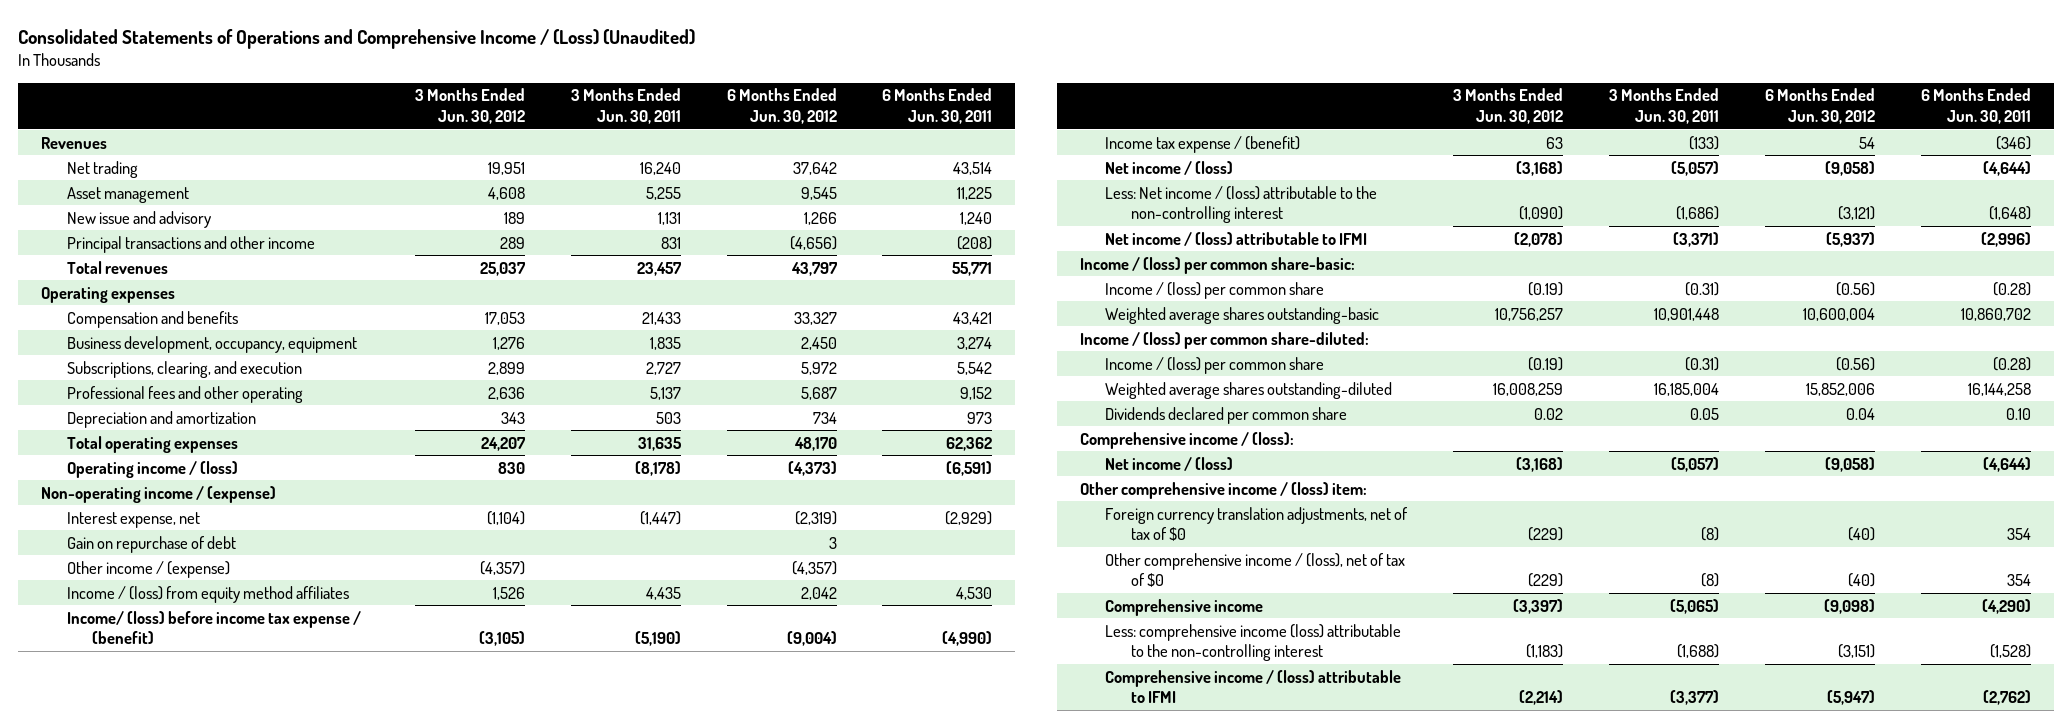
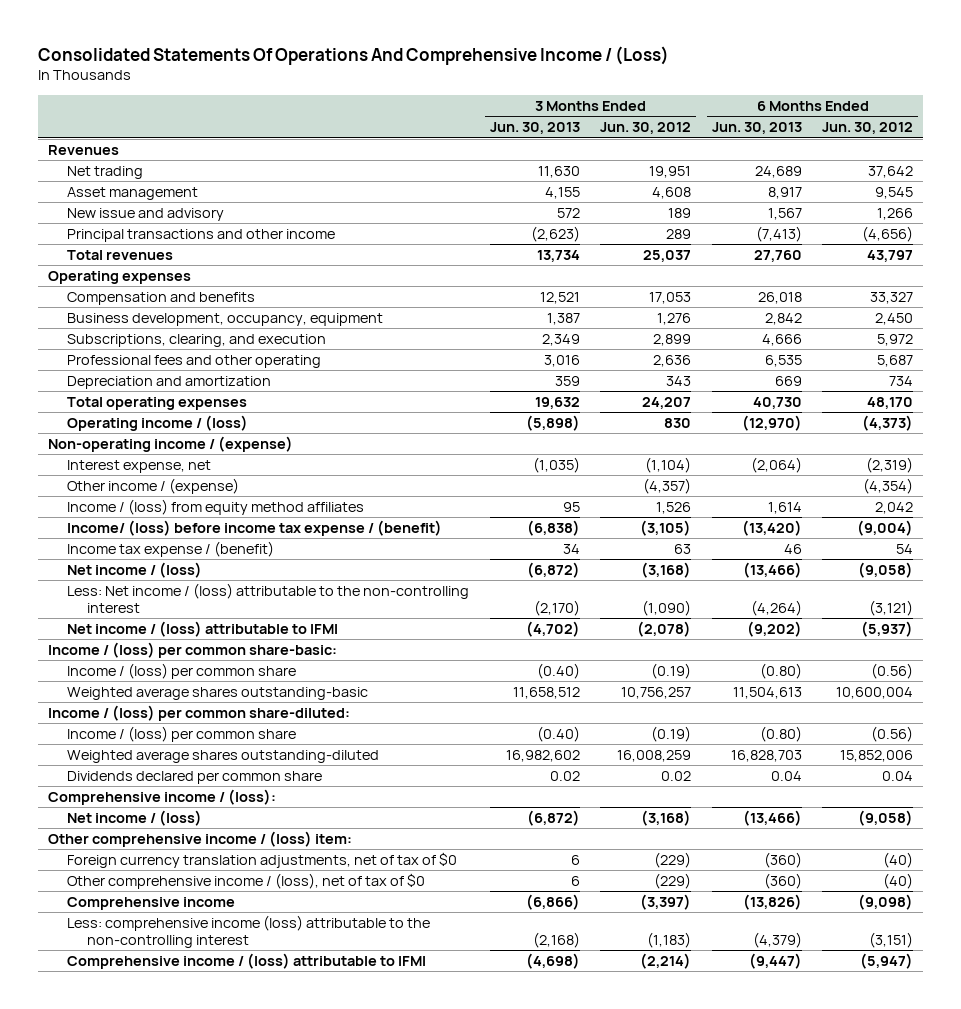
[18,28,696,49] Consolidated Statements of Operations and Comprehensive Income / (Loss) (Unaudited) -> [37,45,669,65] Consolidated Statements Of Operations And Comprehensive Income / (Loss)
[570,88,681,125] 3 Months Ended Jun. 30, 2011 -> none
[882,88,993,125] 6 Months Ended Jun. 30, 2011 -> none
none -> [489,122,580,135] Jun. 30, 2013
none -> [711,122,802,135] Jun. 30, 2013
[66,535,236,553] Gain on repurchase of debt -> none
[791,560,837,575] (4,357) -> [863,478,914,495] (4,354)

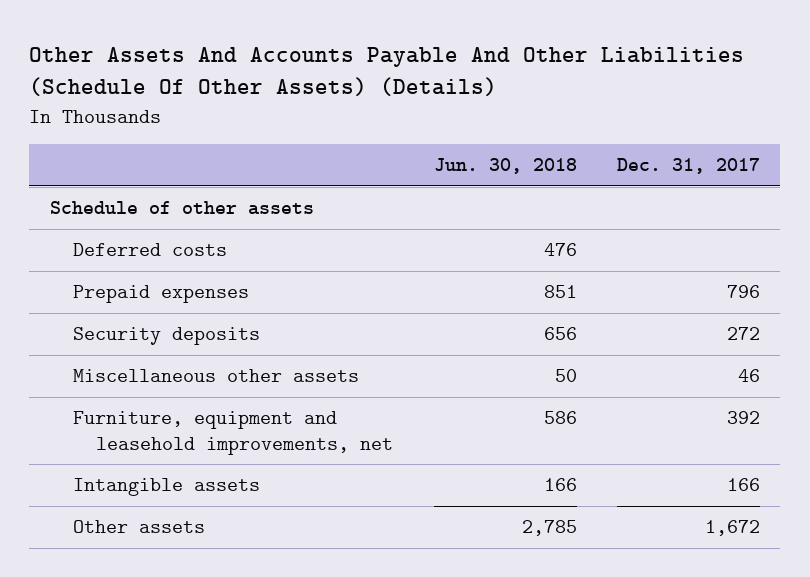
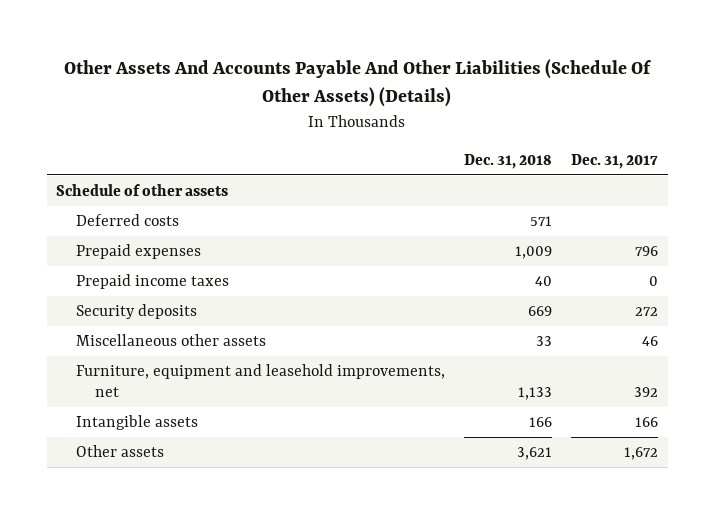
[433,158,577,175] Jun. 30, 2018 -> none
none -> [463,153,552,169] Dec. 31, 2018
none -> [75,274,229,290] Prepaid income taxes

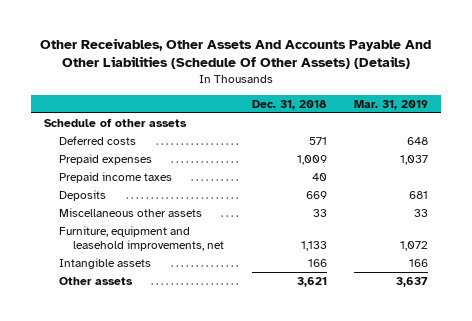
[64,59,653,108] Other Assets And Accounts Payable And Other Liabilities (Schedule Of Other Assets) (Details) -> [39,37,431,70] Other Receivables, Other Assets And Accounts Payable And Other Liabilities (Schedule Of Other Assets) (Details)
[571,153,659,169] Dec. 31, 2017 -> none
none -> [353,100,428,111] Mar. 31, 2019
[75,304,197,320] Security deposits -> [58,189,106,201] Deposits

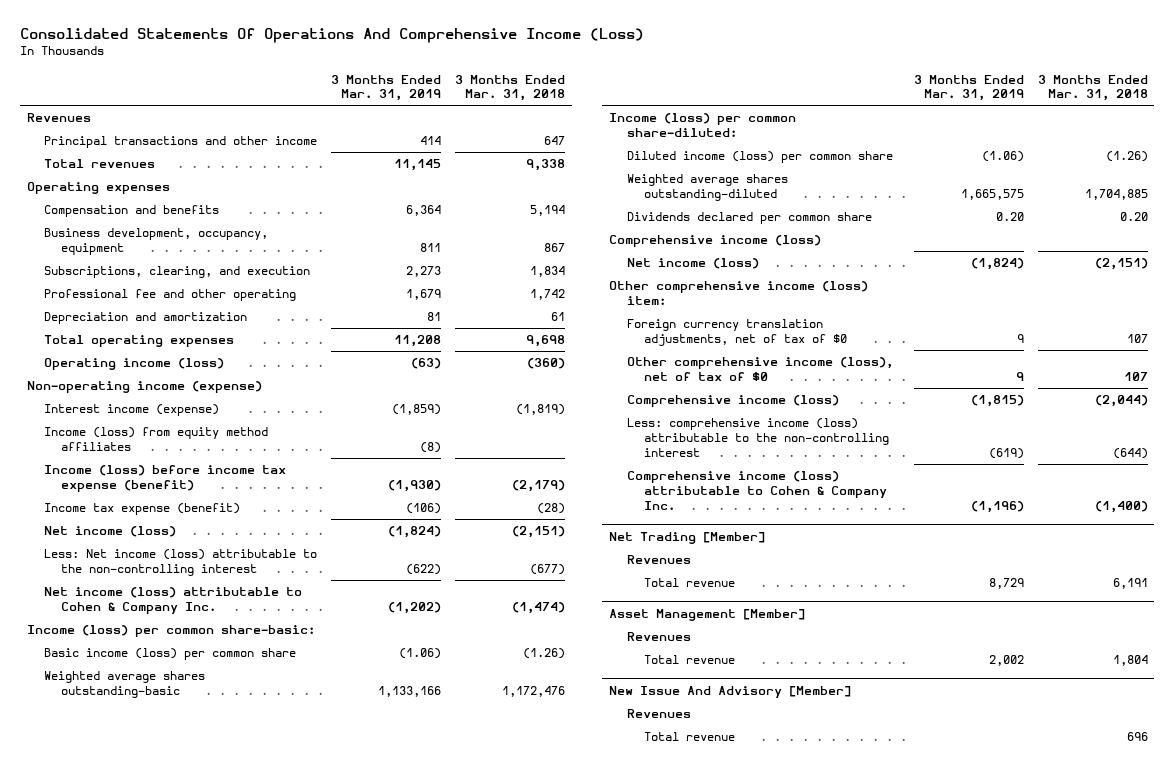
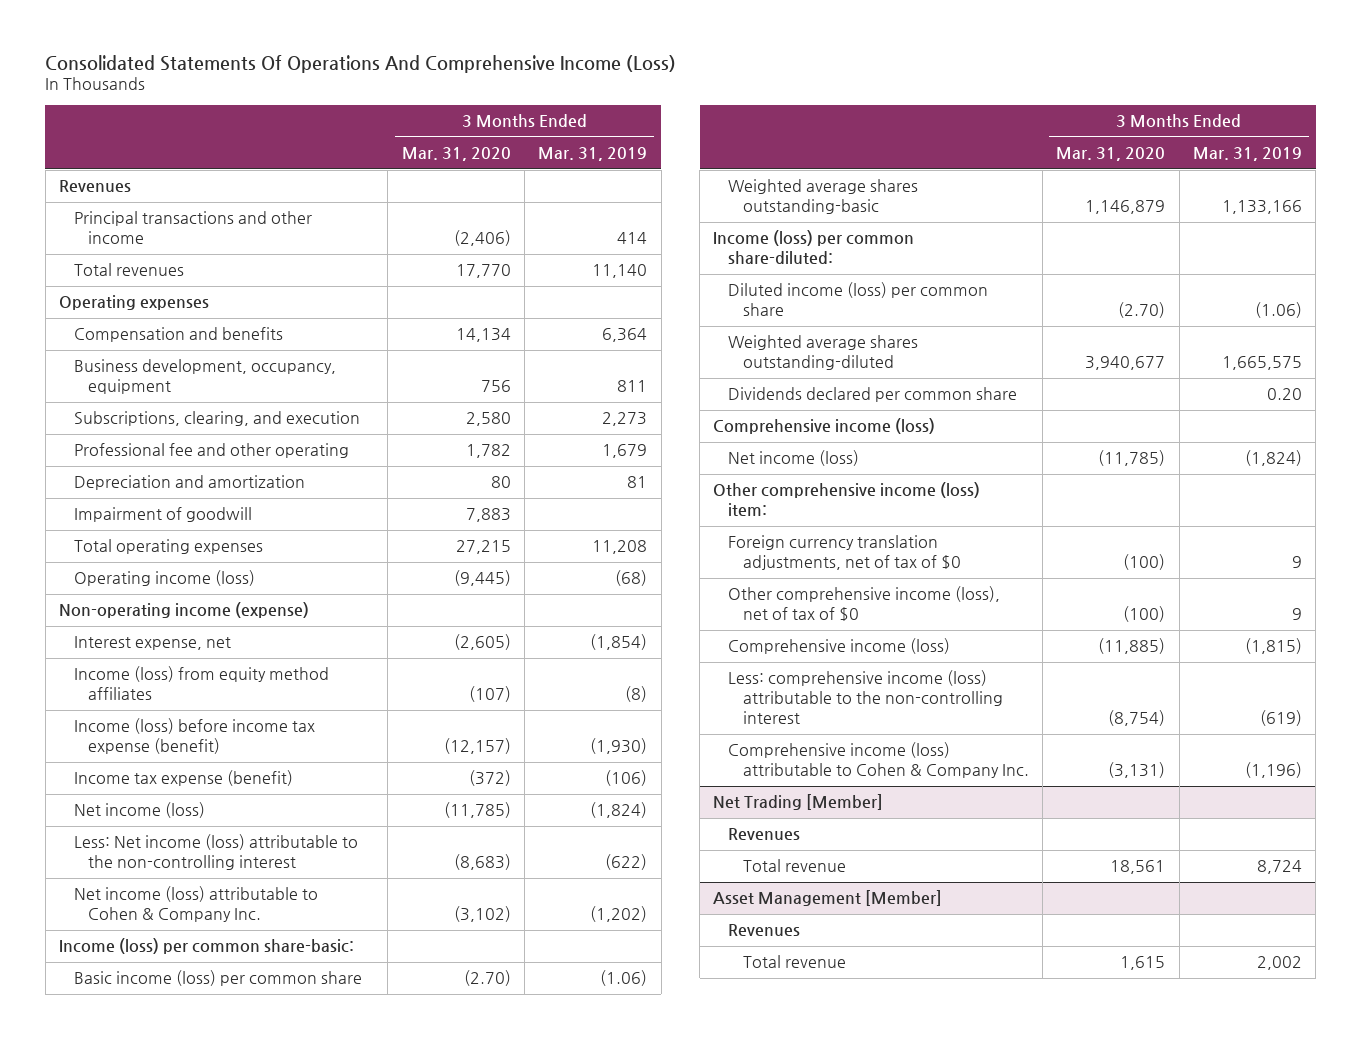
[454,74,565,102] 3 Months Ended Mar. 31, 2018 -> none
none -> [401,146,511,161] Mar. 31, 2020
[393,159,441,172] 11,145 -> [592,264,648,279] 11,140
none -> [73,507,252,523] Impairment of goodwill
[410,358,441,370] (63) -> [615,570,648,587] (68)
[44,404,220,417] Interest income (expense) -> [73,636,231,651] Interest expense, net
[391,404,441,416] (1,859) -> [590,634,648,651] (1,854)
[988,578,1024,590] 8,729 -> [1256,860,1302,875] 8,724
[609,685,852,698] New Issue And Advisory [Member] -> none
[626,709,691,719] Revenues -> none
[643,732,735,742] Total revenue -> none

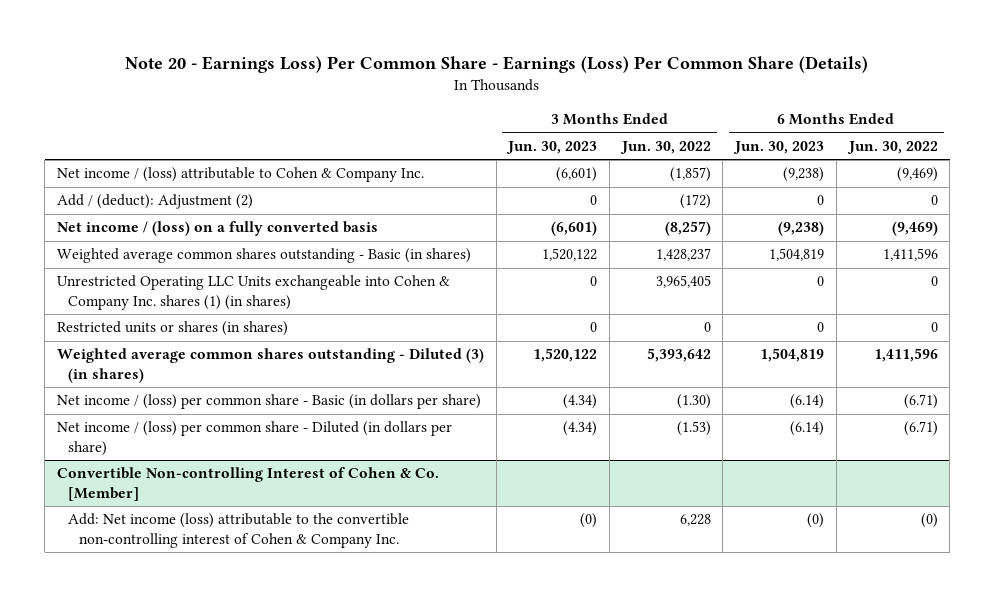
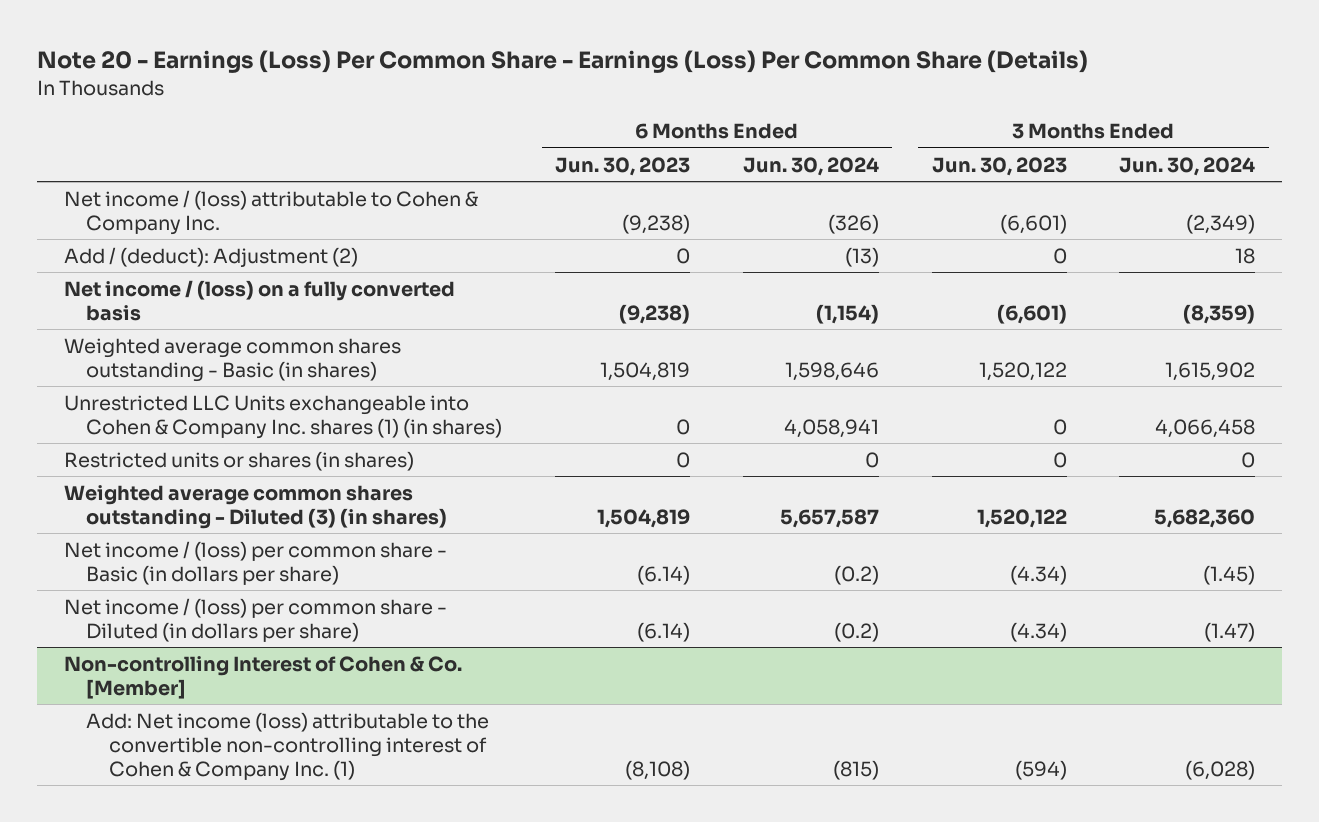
[125,55,869,73] Note 20 - Earnings Loss) Per Common Share - Earnings (Loss) Per Common Share (Details) -> [37,50,1089,74] Note 20 - Earnings (Loss) Per Common Share - Earnings (Loss) Per Common Share (Details)
[619,140,711,154] Jun. 30, 2022 -> none
[846,140,938,154] Jun. 30, 2022 -> none
none -> [742,156,879,176] Jun. 30, 2024
none -> [1119,156,1256,176] Jun. 30, 2024
[56,275,450,310] Unrestricted Operating LLC Units exchangeable into Cohen & Company Inc. shares (1) (in shares) -> [63,394,503,439] Unrestricted LLC Units exchangeable into Cohen & Company Inc. shares (1) (in shares)
[56,467,439,501] Convertible Non-controlling Interest of Cohen & Co. [Member] -> [63,655,462,699] Non-controlling Interest of Cohen & Co. [Member]
[68,513,410,548] Add: Net income (loss) attributable to the convertible non-controlling interest of Cohen & Company Inc. -> [86,711,490,781] Add: Net income (loss) attributable to the convertible non-controlling interest of Cohen & Company Inc. (1)
[580,513,598,529] (0) -> [1014,759,1067,780] (594)
[807,513,825,529] (0) -> [625,759,691,780] (8,108)

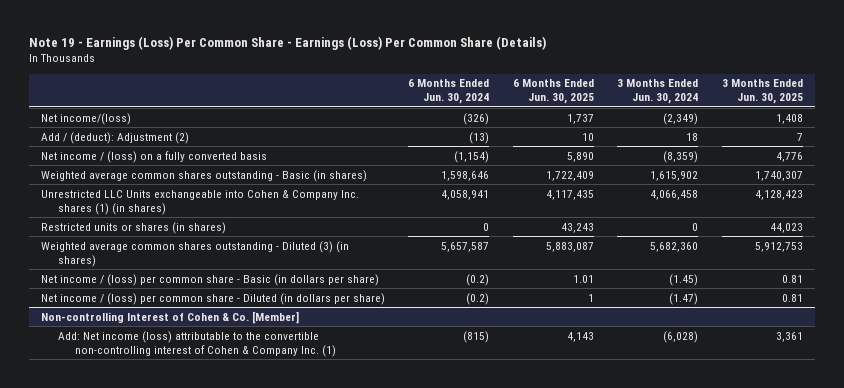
[37,50,1089,74] Note 20 - Earnings (Loss) Per Common Share - Earnings (Loss) Per Common Share (Details) -> [28,35,546,50] Note 19 - Earnings (Loss) Per Common Share - Earnings (Loss) Per Common Share (Details)
[555,156,691,176] Jun. 30, 2023 -> none
[931,156,1067,176] Jun. 30, 2023 -> none
none -> [512,79,594,105] 6 Months Ended Jun. 30, 2025
none -> [721,79,803,105] 3 Months Ended Jun. 30, 2025
[63,189,478,235] Net income / (loss) attributable to Cohen & Company Inc. -> [40,112,131,125] Net income/(loss)

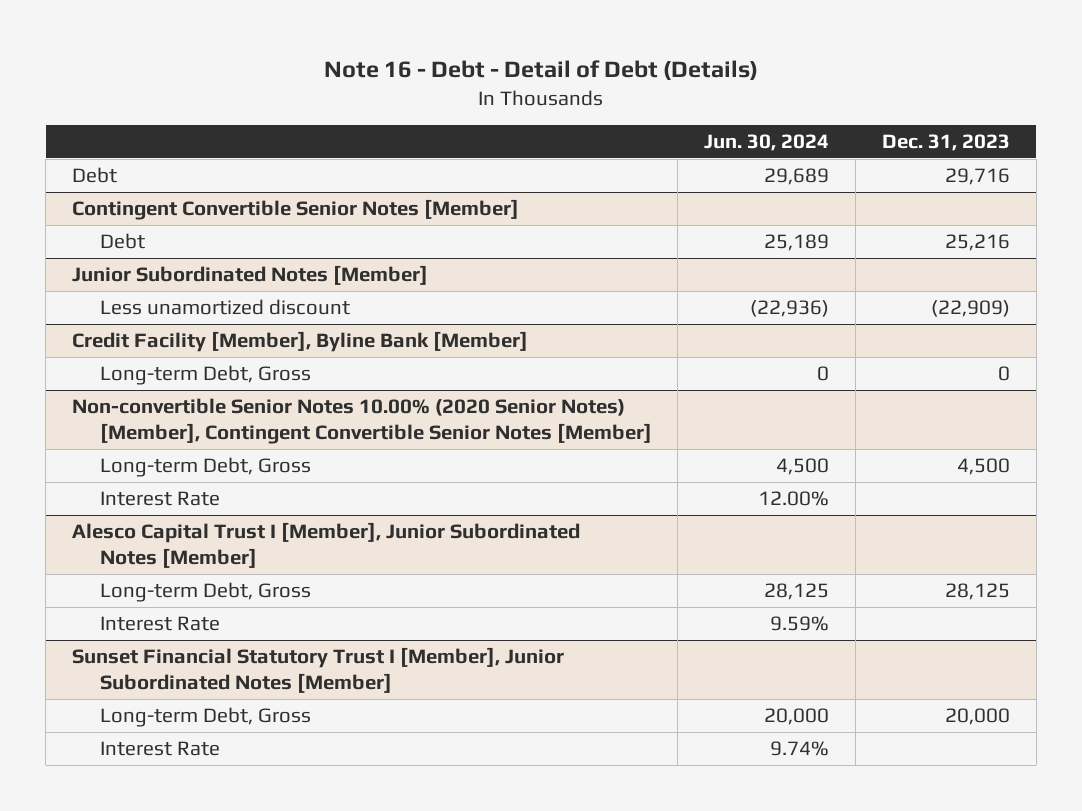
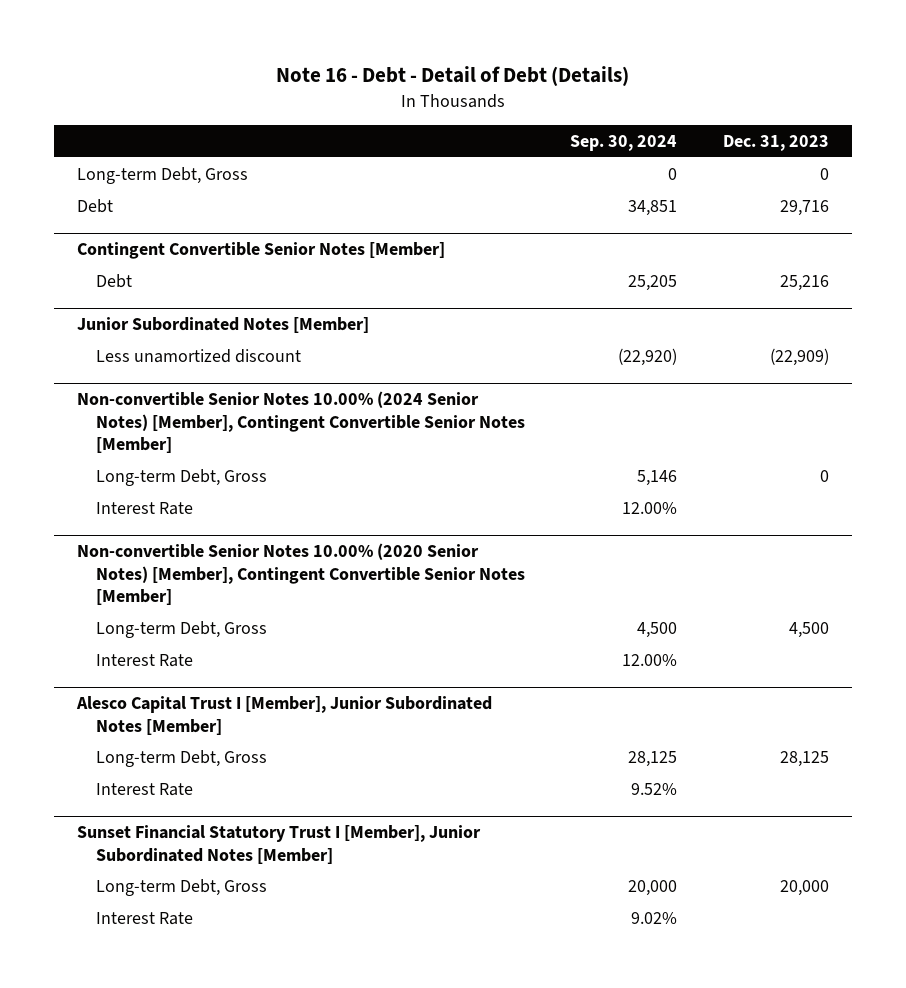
[704,133,830,151] Jun. 30, 2024 -> none
none -> [570,134,678,151] Sep. 30, 2024
none -> [76,166,248,184] Long-term Debt, Gross
[71,331,528,353] Credit Facility [Member], Byline Bank [Member] -> none
none -> [76,391,525,454] Non-convertible Senior Notes 10.00% (2024 Senior Notes) [Member], Contingent Convertible Senior Notes [Member]
none -> [95,501,193,515] Interest Rate

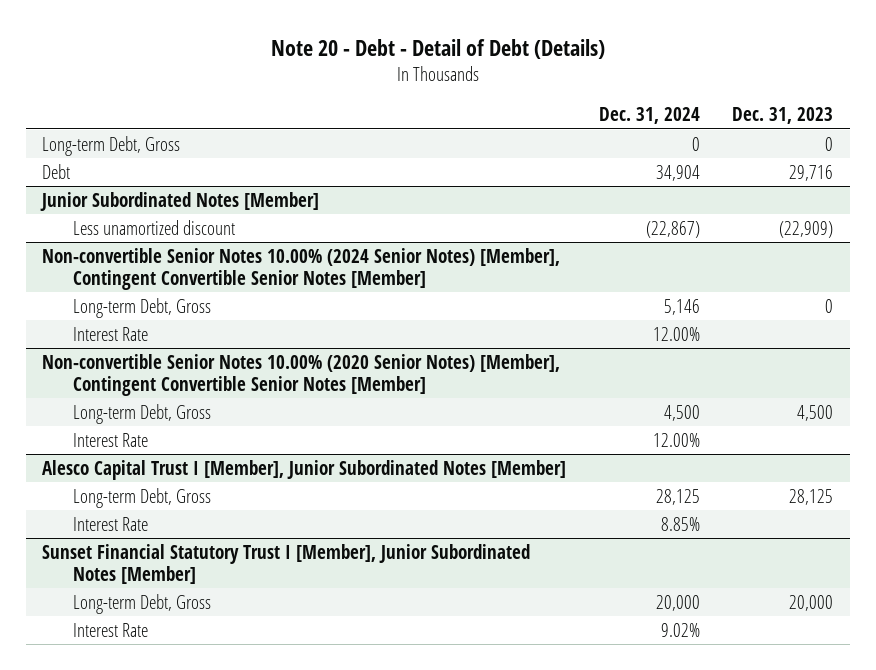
[275,66,629,87] Note 16 - Debt - Detail of Debt (Details) -> [270,38,605,59] Note 20 - Debt - Detail of Debt (Details)
[570,134,678,151] Sep. 30, 2024 -> none
none -> [598,107,700,125] Dec. 31, 2024
[76,242,445,260] Contingent Convertible Senior Notes [Member] -> none
[95,273,132,288] Debt -> none

